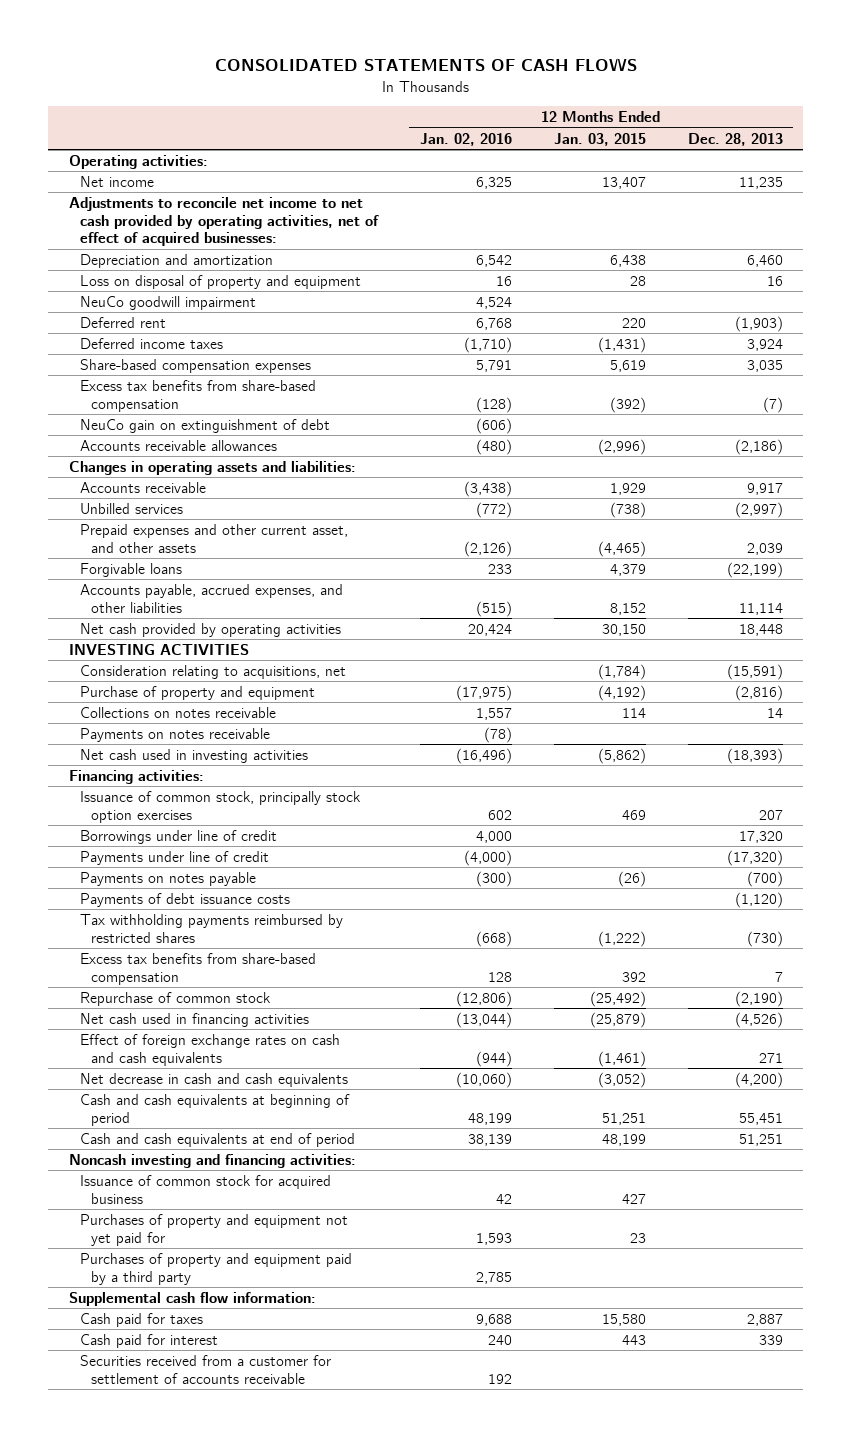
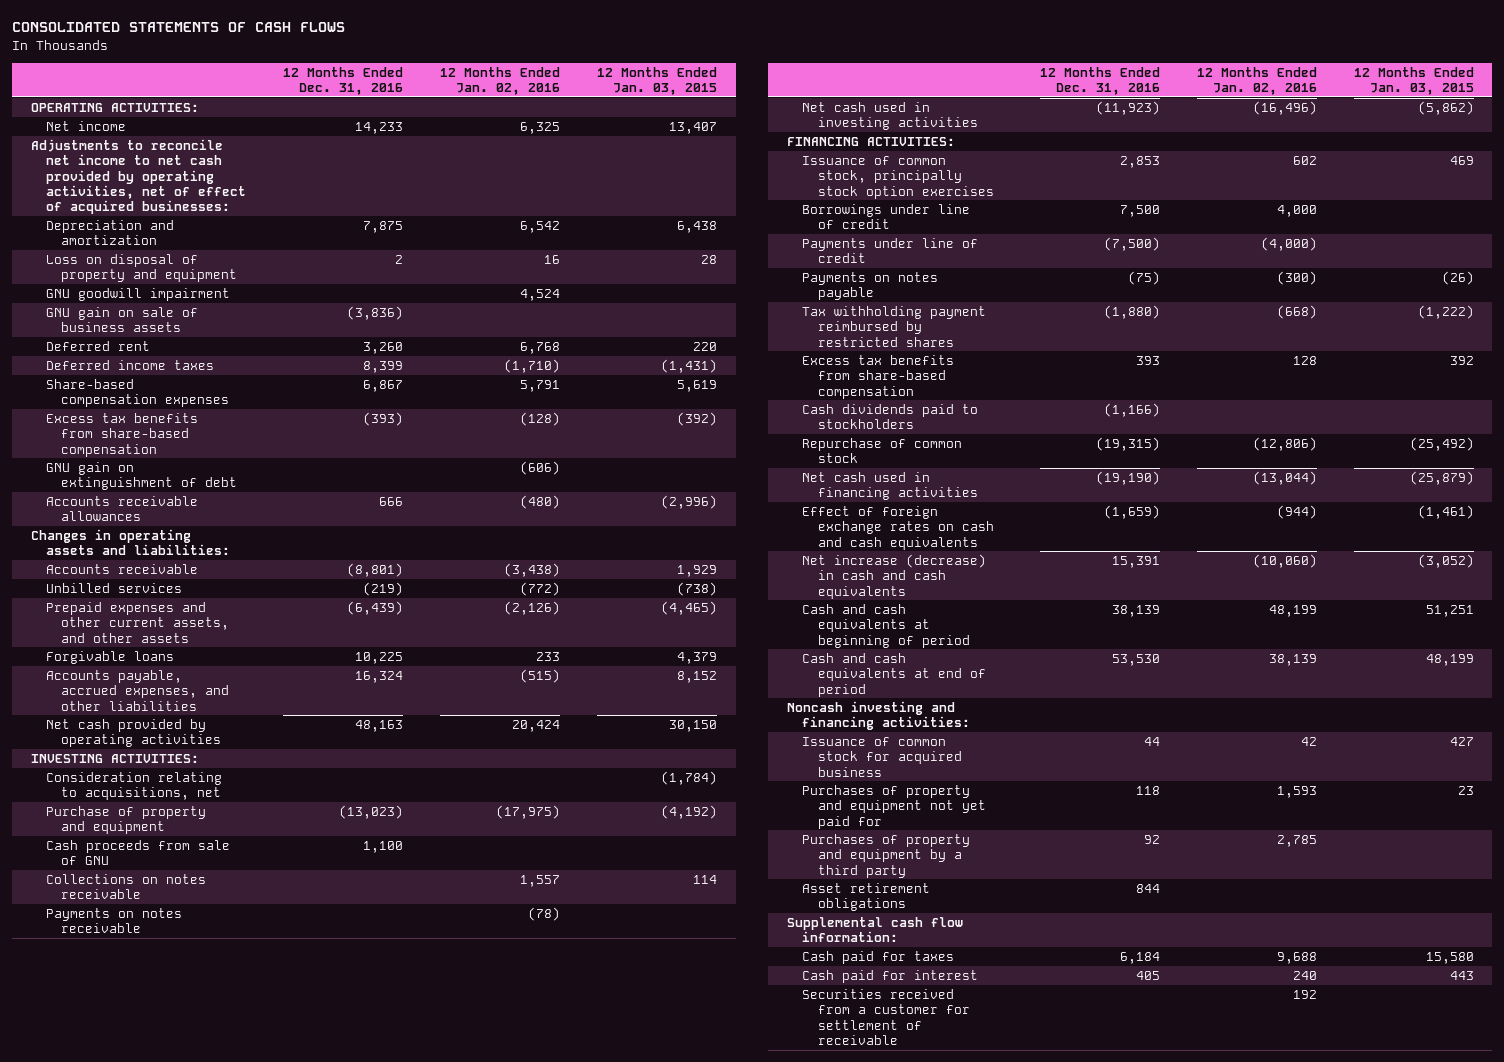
[687,132,783,146] Dec. 28, 2013 -> none
none -> [283,66,404,95] 12 Months Ended Dec. 31, 2016
[69,154,209,169] Operating activities: -> [30,102,199,112] OPERATING ACTIVITIES:
[80,295,257,310] NeuCo goodwill impairment -> [45,287,230,301] GNU goodwill impairment
none -> [45,306,198,333] GNU gain on sale of business assets
[80,418,331,433] NeuCo gain on extinguishment of debt -> [45,461,238,491] GNU gain on extinguishment of debt
[80,523,349,553] Prepaid expenses and other current asset, and other assets -> [45,601,230,643] Prepaid expenses and other current assets, and other assets
[69,643,250,655] INVESTING ACTIVITIES -> [30,753,199,763] INVESTING ACTIVITIES:
none -> [45,839,230,866] Cash proceeds from sale of GNU
[69,769,205,784] Financing activities: -> [787,136,956,146] FINANCING ACTIVITIES:
[80,892,291,907] Payments of debt issuance costs -> none
[80,913,344,943] Tax withholding payments reimbursed by restricted shares -> [802,305,987,347] Tax withholding payment reimbursed by restricted shares
none -> [802,403,979,430] Cash dividends paid to stockholders
[80,1072,349,1087] Net decrease in cash and cash equivalents -> [802,553,987,599] Net increase (decrease) in cash and cash equivalents
[80,1252,353,1285] Purchases of property and equipment paid by a third party -> [802,833,971,878] Purchases of property and equipment by a third party
none -> [802,882,931,912] Asset retirement obligations
[80,1354,332,1384] Securities received from a customer for settlement of accounts receivable -> [802,988,970,1046] Securities received from a customer for settlement of receivable

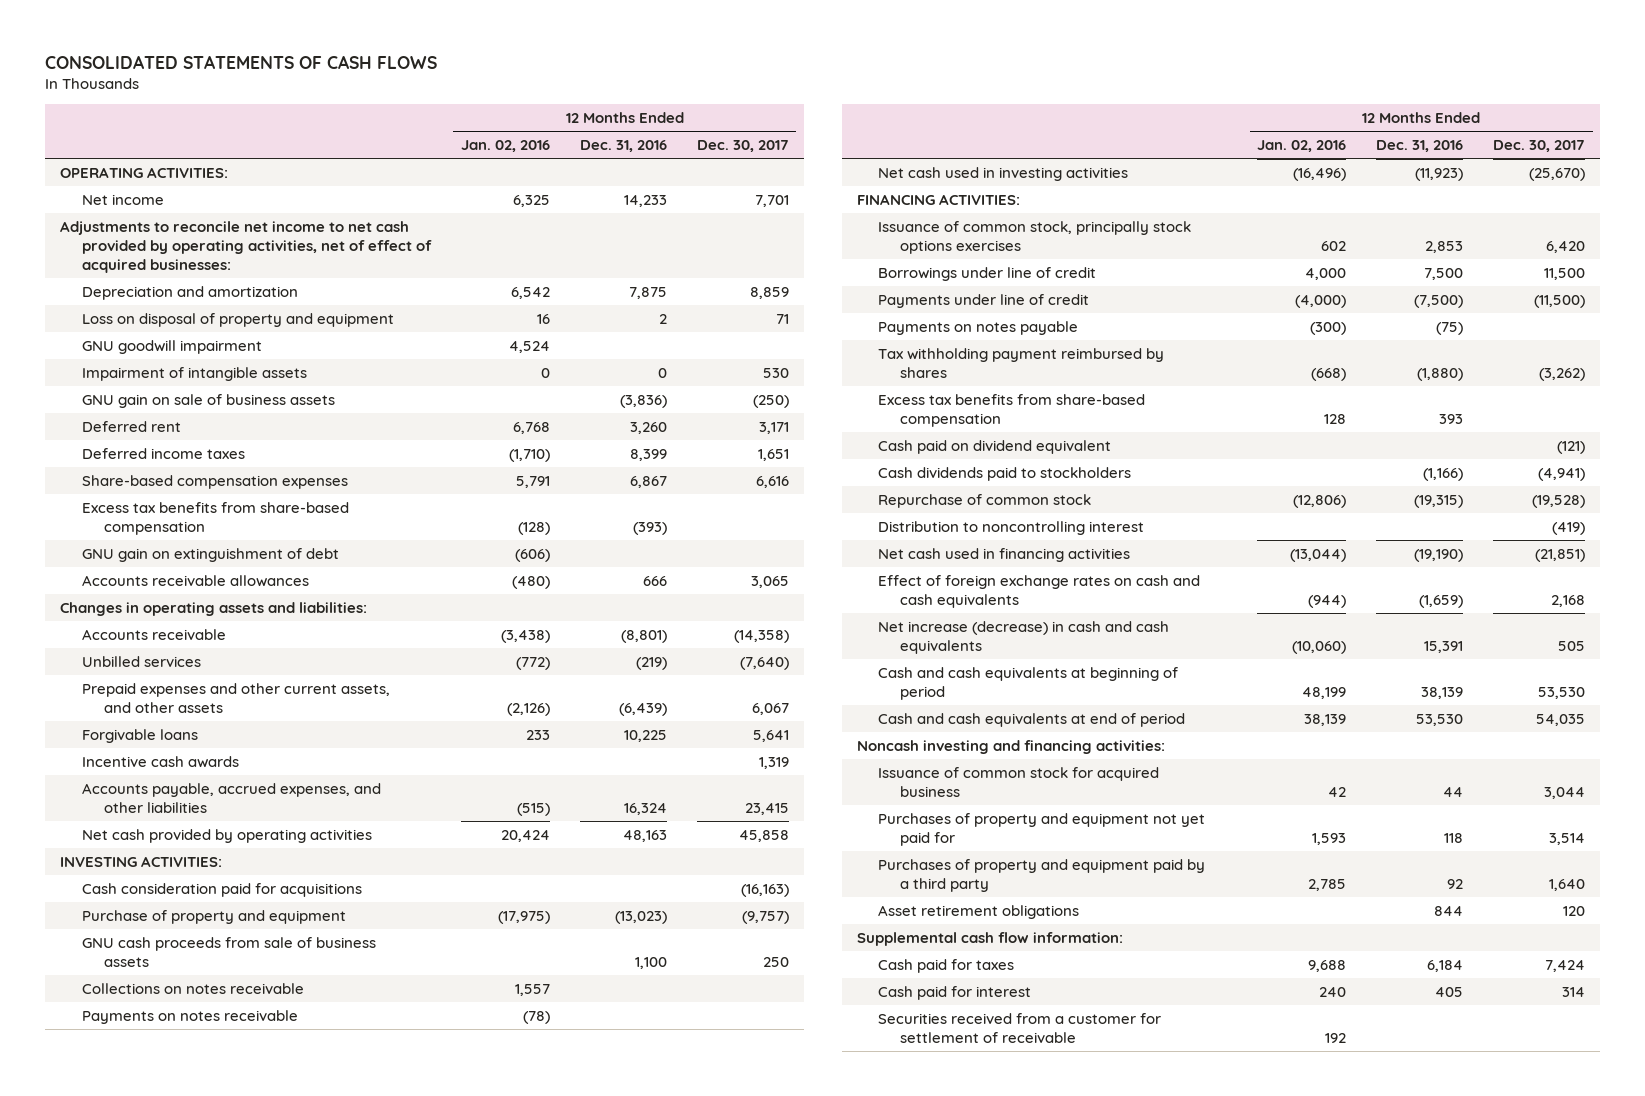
[597,66,718,95] 12 Months Ended Jan. 03, 2015 -> none
none -> [696,140,789,153] Dec. 30, 2017
none -> [81,366,307,381] Impairment of intangible assets
none -> [81,755,239,768] Incentive cash awards
[45,771,222,801] Consideration relating to acquisitions, net -> [81,882,362,897] Cash consideration paid for acquisitions
[45,839,230,866] Cash proceeds from sale of GNU -> [81,936,376,968] GNU cash proceeds from sale of business assets
[802,155,994,199] Issuance of common stock, principally stock option exercises -> [878,220,1192,255] Issuance of common stock, principally stock options exercises
[802,305,987,347] Tax withholding payment reimbursed by restricted shares -> [878,347,1165,379] Tax withholding payment reimbursed by shares
none -> [878,439,1112,454] Cash paid on dividend equivalent
none -> [878,520,1145,535] Distribution to noncontrolling interest
[802,833,971,878] Purchases of property and equipment by a third party -> [878,858,1206,893] Purchases of property and equipment paid by a third party

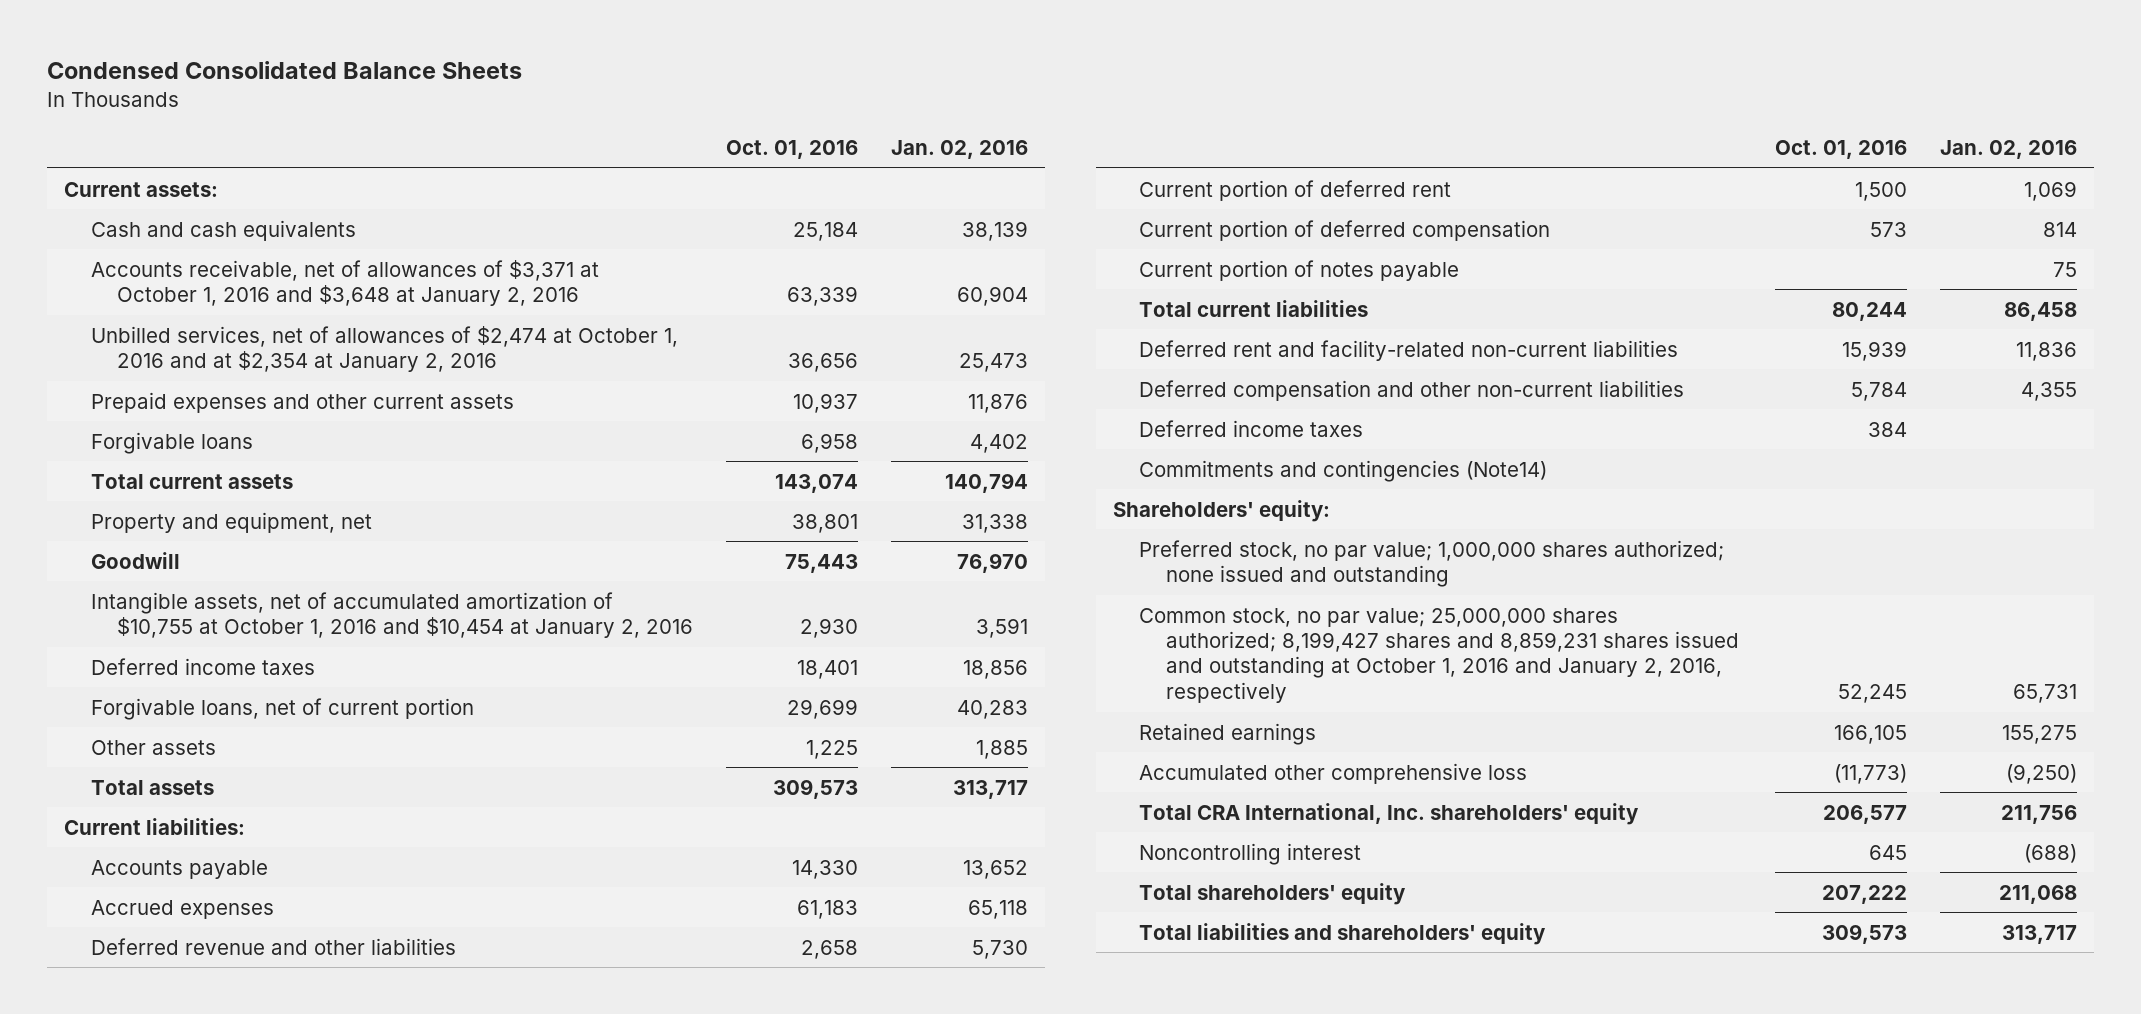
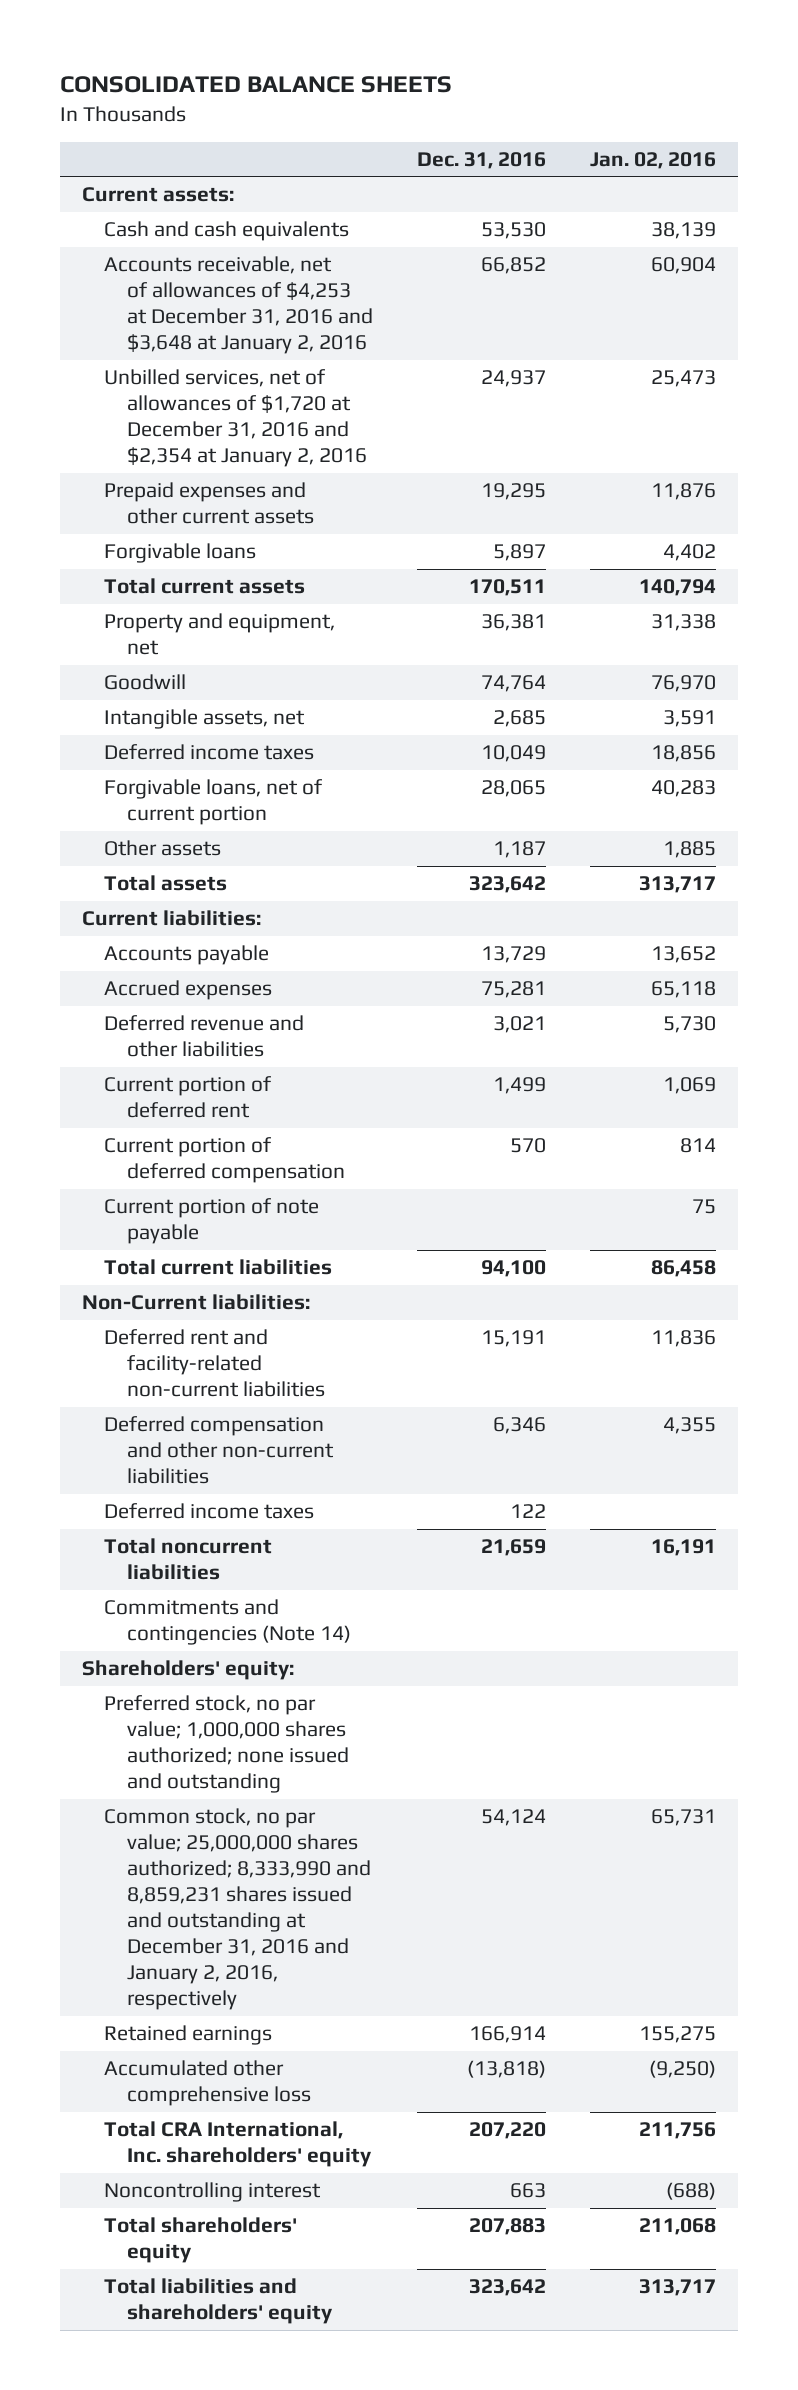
[47,61,523,80] Condensed Consolidated Balance Sheets -> [59,76,452,94] CONSOLIDATED BALANCE SHEETS
[726,139,859,159] Oct. 01, 2016 -> none
none -> [417,151,547,169] Dec. 31, 2016
[90,259,599,307] Accounts receivable, net of allowances of $3,371 at October 1, 2016 and $3,648 at January 2, 2016 -> [104,256,373,355] Accounts receivable, net of allowances of $4,253 at December 31, 2016 and $3,648 at January 2, 2016
[90,325,678,373] Unbilled services, net of allowances of $2,474 at October 1, 2016 and at $2,354 at January 2, 2016 -> [104,369,367,468] Unbilled services, net of allowances of $1,720 at December 31, 2016 and $2,354 at January 2, 2016
[90,591,694,639] Intangible assets, net of accumulated amortization of $10,755 at October 1, 2016 and $10,454 at January 2, 2016 -> [104,709,306,730] Intangible assets, net
[1139,259,1460,281] Current portion of notes payable -> [104,1198,320,1245] Current portion of note payable
none -> [81,1294,310,1311] Non-Current liabilities:
none -> [104,1538,273,1581] Total noncurrent liabilities
[1139,459,1548,482] Commitments and contingencies (Note14) -> [104,1599,351,1646] Commitments and contingencies (Note 14)
[1139,607,1740,703] Common stock, no par value; 25,000,000 shares authorized; 8,199,427 shares and 8,859,231 shares issued and outstanding at October 1, 2016 and January 2, 2016, respectively -> [104,1808,371,2011] Common stock, no par value; 25,000,000 shares authorized; 8,333,990 and 8,859,231 shares issued and outstanding at December 31, 2016 and January 2, 2016, respectively

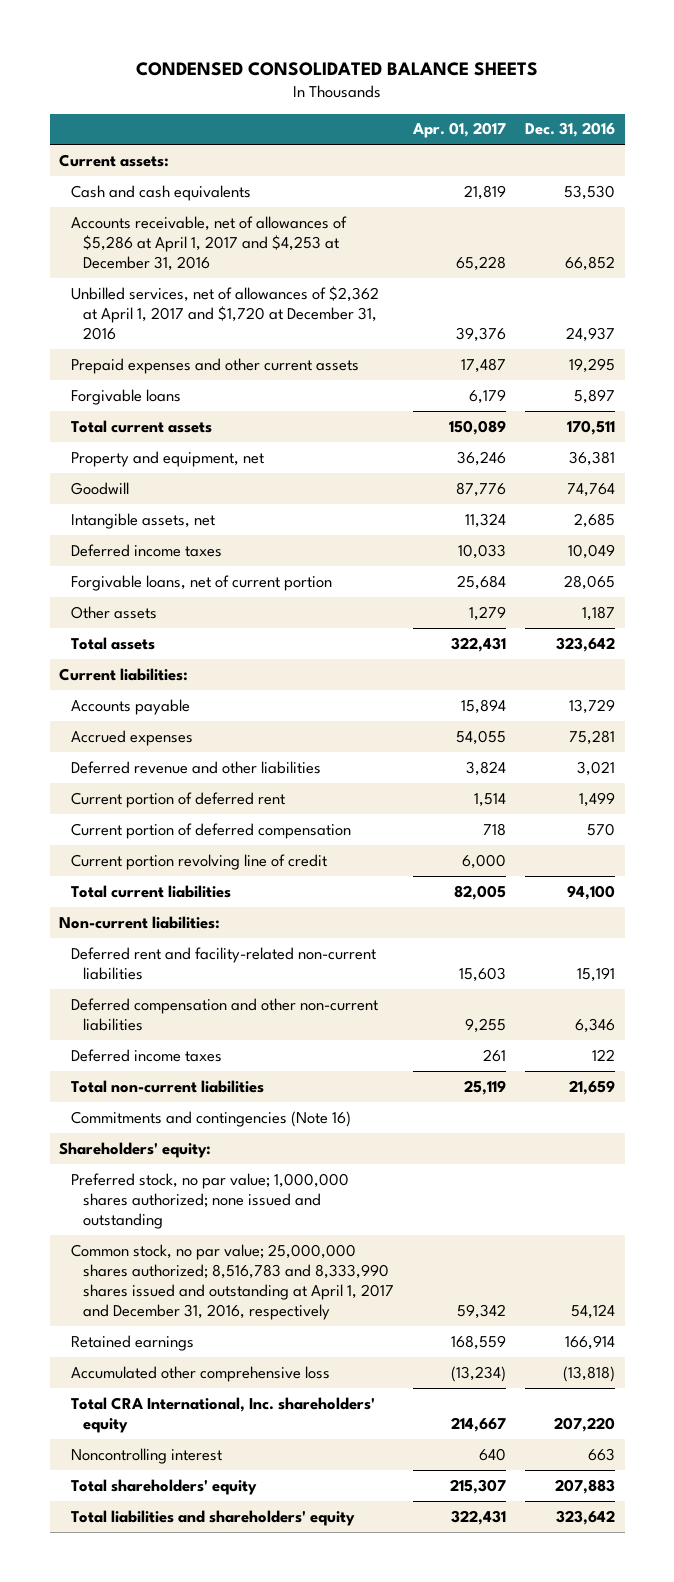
[59,76,452,94] CONSOLIDATED BALANCE SHEETS -> [136,62,539,77] CONDENSED CONSOLIDATED BALANCE SHEETS
[590,151,717,169] Jan. 02, 2016 -> none
none -> [412,122,507,139] Apr. 01, 2017
[104,256,373,355] Accounts receivable, net of allowances of $4,253 at December 31, 2016 and $3,648 at January 2, 2016 -> [71,215,348,272] Accounts receivable, net of allowances of $5,286 at April 1, 2017 and $4,253 at December 31, 2016
[104,369,367,468] Unbilled services, net of allowances of $1,720 at December 31, 2016 and $2,354 at January 2, 2016 -> [71,285,380,341] Unbilled services, net of allowances of $2,362 at April 1, 2017 and $1,720 at December 31, 2016
[104,1198,320,1245] Current portion of note payable -> none
none -> [71,853,328,870] Current portion revolving line of credit
[81,1294,310,1311] Non-Current liabilities: -> [59,915,221,929] Non-current liabilities:
[104,1538,273,1581] Total noncurrent liabilities -> [71,1079,265,1093] Total non-current liabilities
[104,1599,351,1646] Commitments and contingencies (Note 14) -> [71,1110,352,1127] Commitments and contingencies (Note 16)
[104,1808,371,2011] Common stock, no par value; 25,000,000 shares authorized; 8,333,990 and 8,859,231 shares issued and outstanding at December 31, 2016 and January 2, 2016, respectively -> [71,1243,395,1321] Common stock, no par value; 25,000,000 shares authorized; 8,516,783 and 8,333,990 shares issued and outstanding at April 1, 2017 and December 31, 2016, respectively

